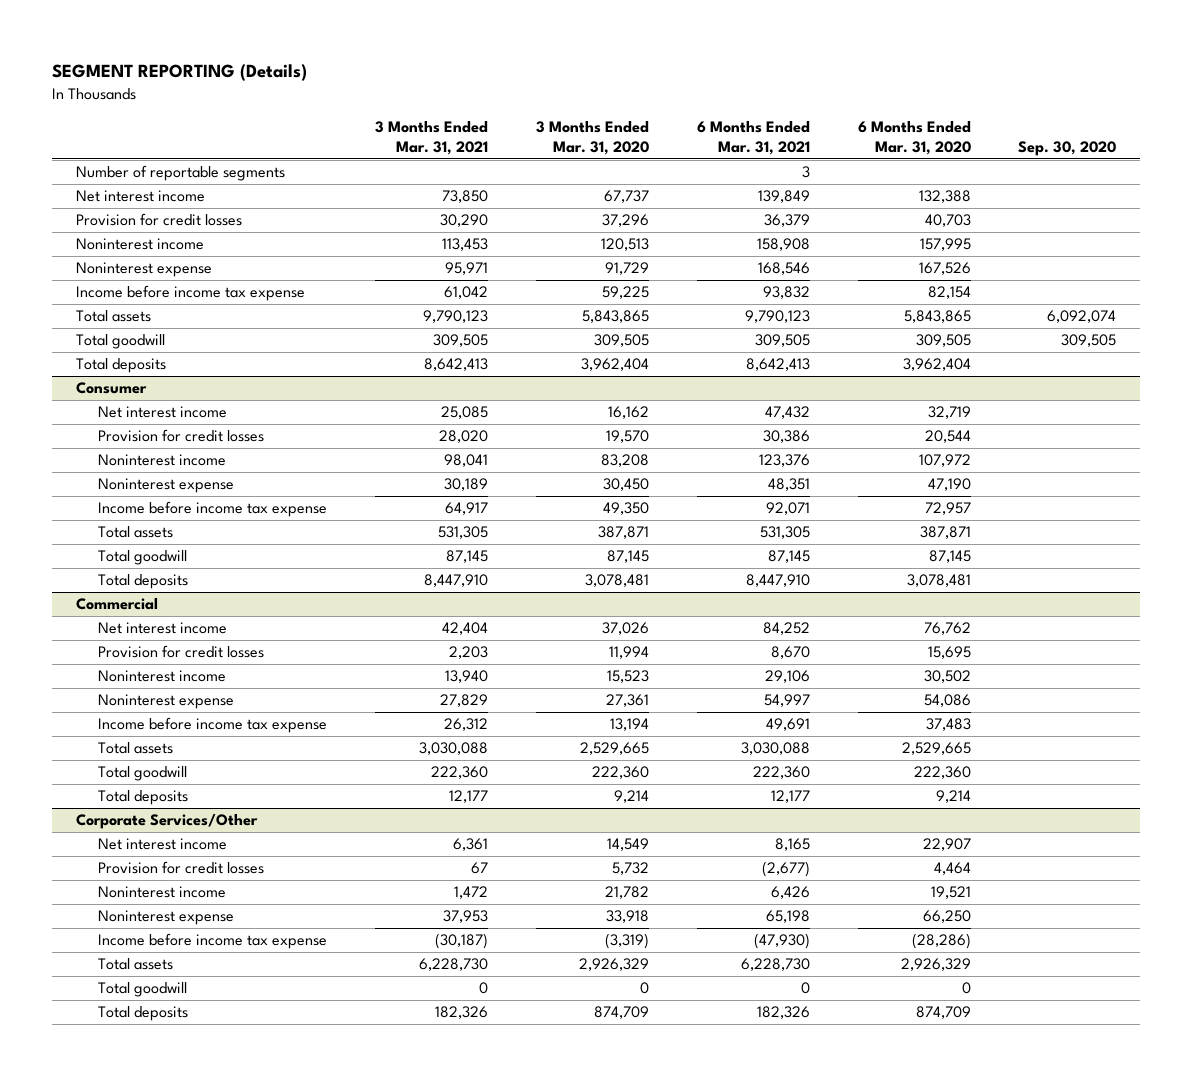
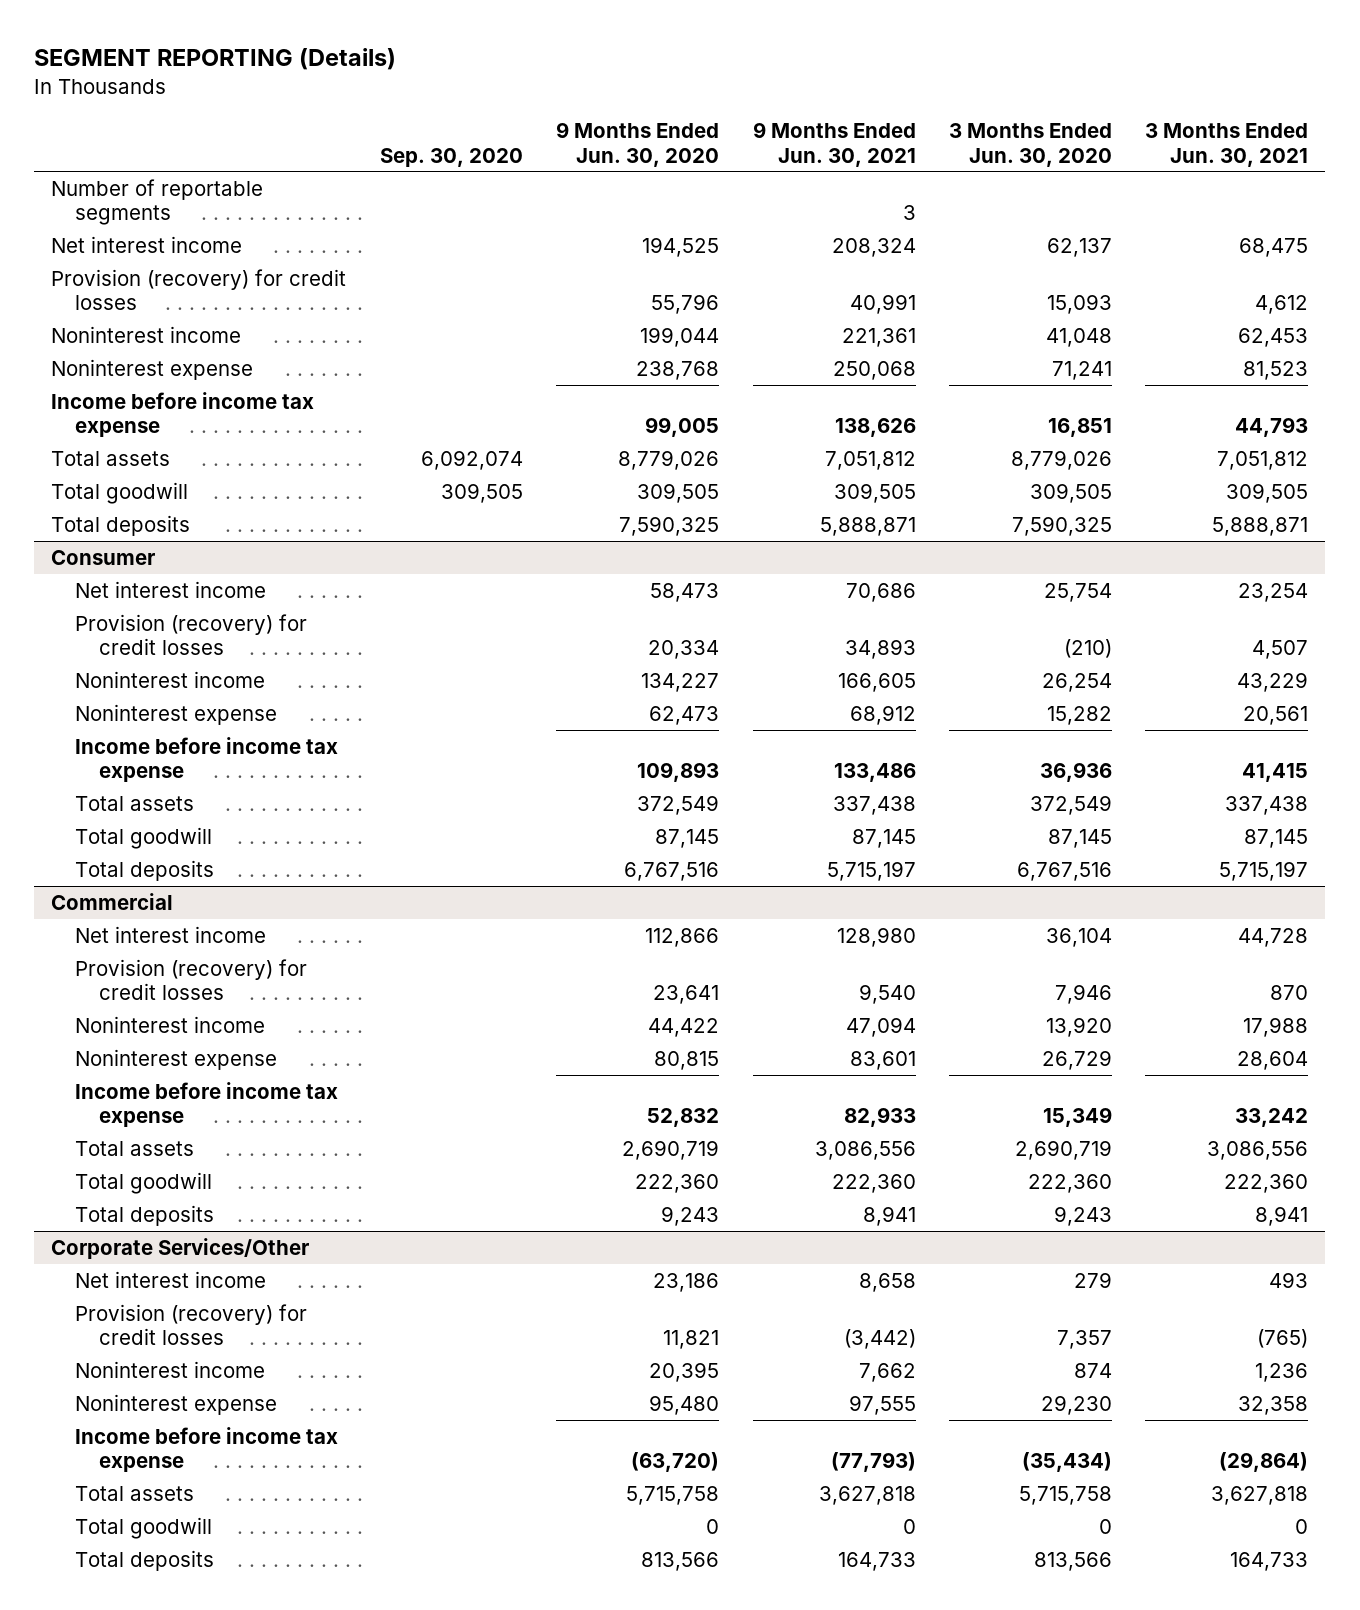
[375,121,489,155] 3 Months Ended Mar. 31, 2021 -> none
[536,121,650,155] 3 Months Ended Mar. 31, 2020 -> none
[696,121,810,155] 6 Months Ended Mar. 31, 2021 -> none
[857,121,971,155] 6 Months Ended Mar. 31, 2020 -> none
none -> [556,122,720,167] 9 Months Ended Jun. 30, 2020
none -> [752,122,916,167] 9 Months Ended Jun. 30, 2021
none -> [948,123,1112,167] 3 Months Ended Jun. 30, 2020
none -> [1145,123,1309,167] 3 Months Ended Jun. 30, 2021
[76,213,243,227] Provision for credit losses -> [51,268,347,311] Provision (recovery) for credit losses
[98,429,265,443] Provision for credit losses -> [74,613,307,656] Provision (recovery) for credit losses
[98,645,265,659] Provision for credit losses -> [74,958,307,1001] Provision (recovery) for credit losses
[98,861,265,875] Provision for credit losses -> [74,1303,307,1346] Provision (recovery) for credit losses

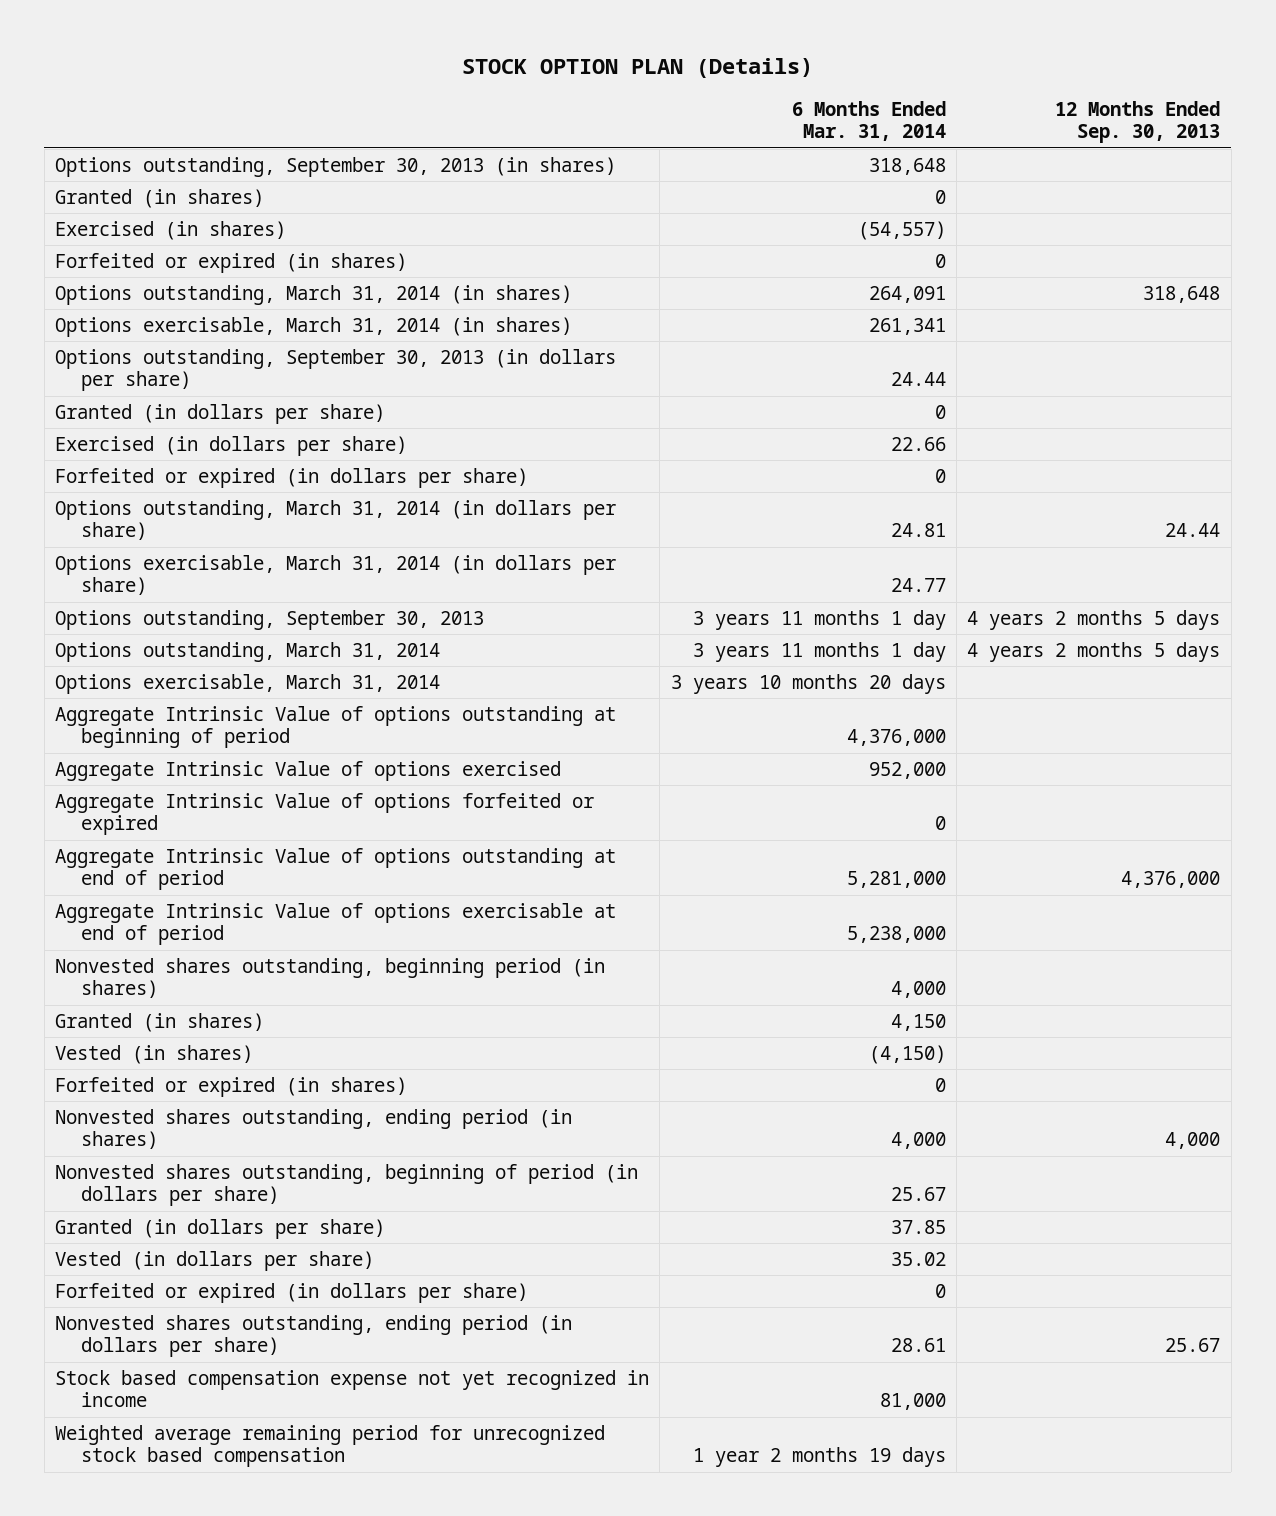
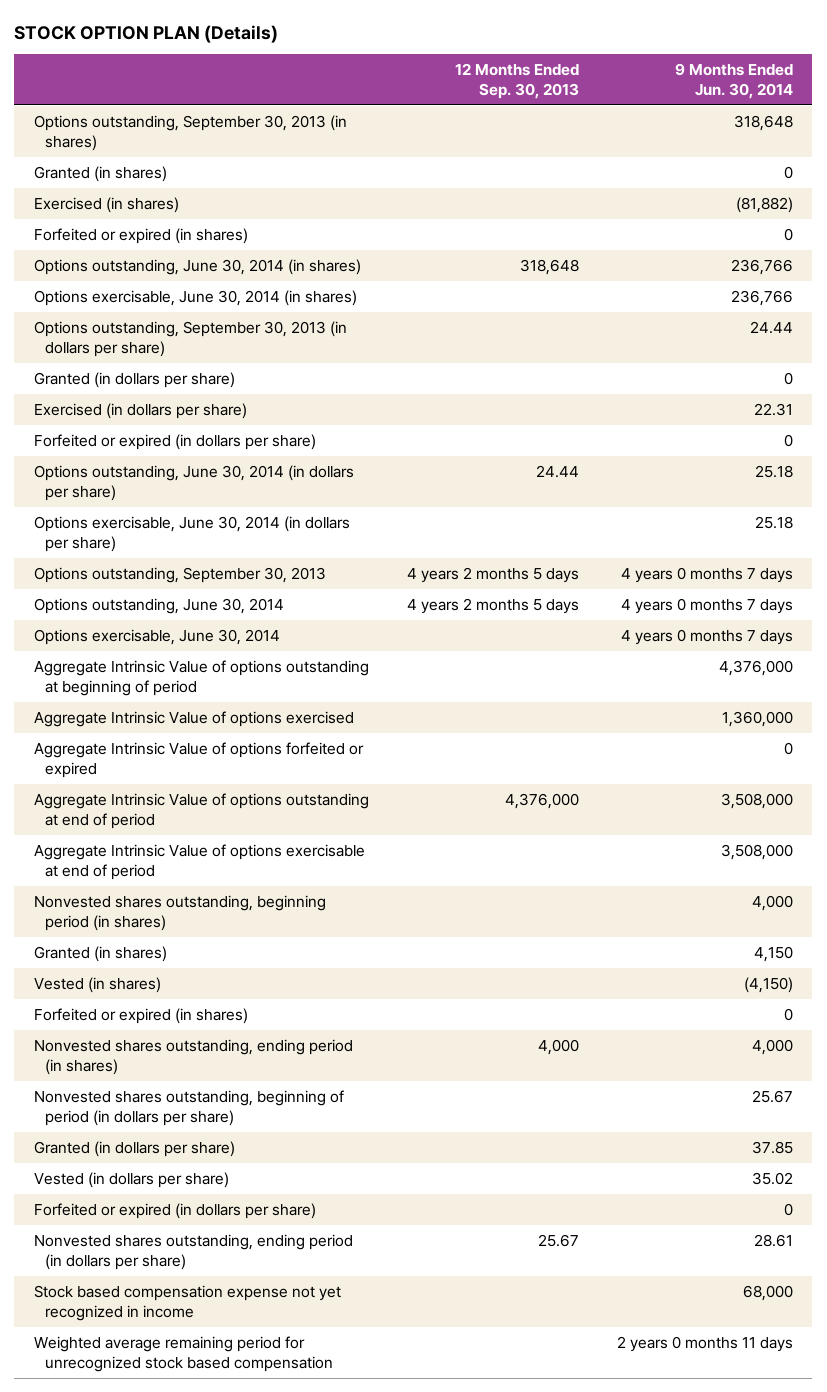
[791,100,946,142] 6 Months Ended Mar. 31, 2014 -> none
none -> [675,62,794,99] 9 Months Ended Jun. 30, 2014
[55,285,573,306] Options outstanding, March 31, 2014 (in shares) -> [33,258,361,275] Options outstanding, June 30, 2014 (in shares)
[55,317,573,338] Options exercisable, March 31, 2014 (in shares) -> [33,289,357,306] Options exercisable, June 30, 2014 (in shares)
[55,500,617,541] Options outstanding, March 31, 2014 (in dollars per share) -> [33,464,354,501] Options outstanding, June 30, 2014 (in dollars per share)
[55,555,617,596] Options exercisable, March 31, 2014 (in dollars per share) -> [33,515,350,552] Options exercisable, June 30, 2014 (in dollars per share)
[55,642,441,663] Options outstanding, March 31, 2014 -> [33,597,284,614] Options outstanding, June 30, 2014
[55,674,441,695] Options exercisable, March 31, 2014 -> [33,628,280,645] Options exercisable, June 30, 2014

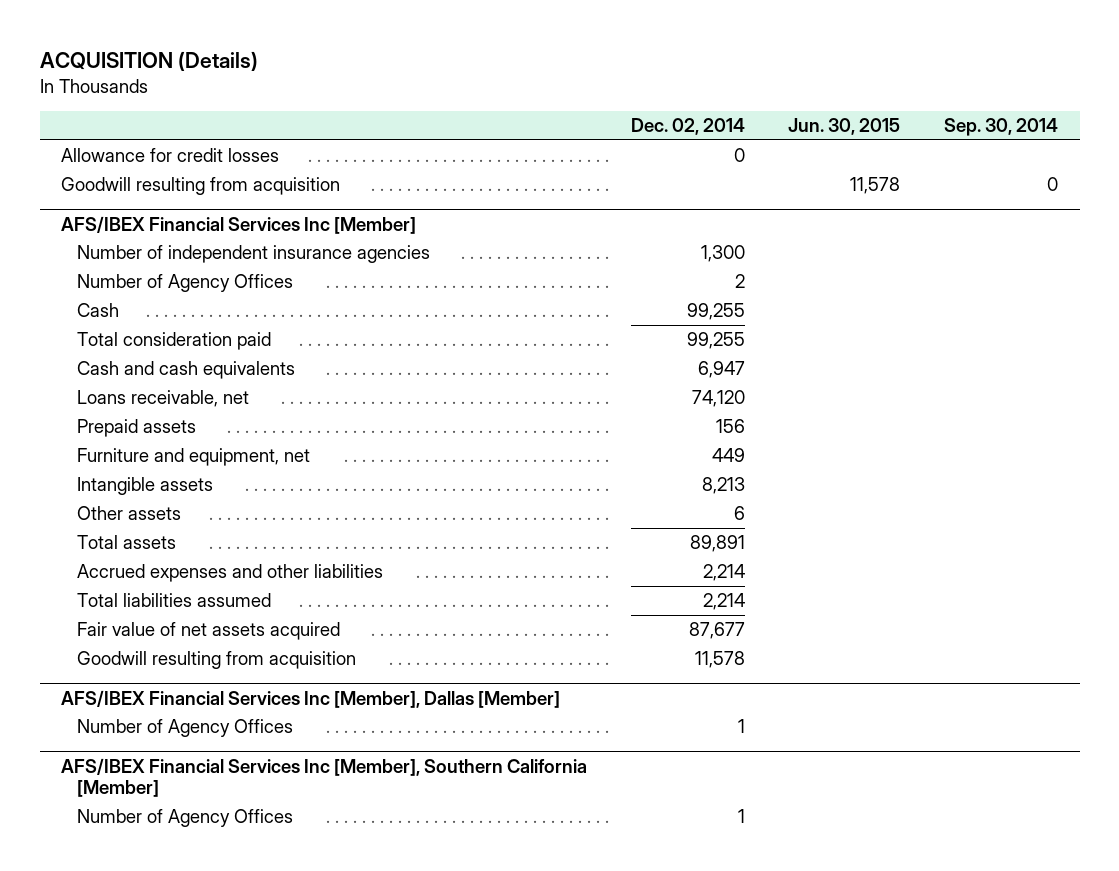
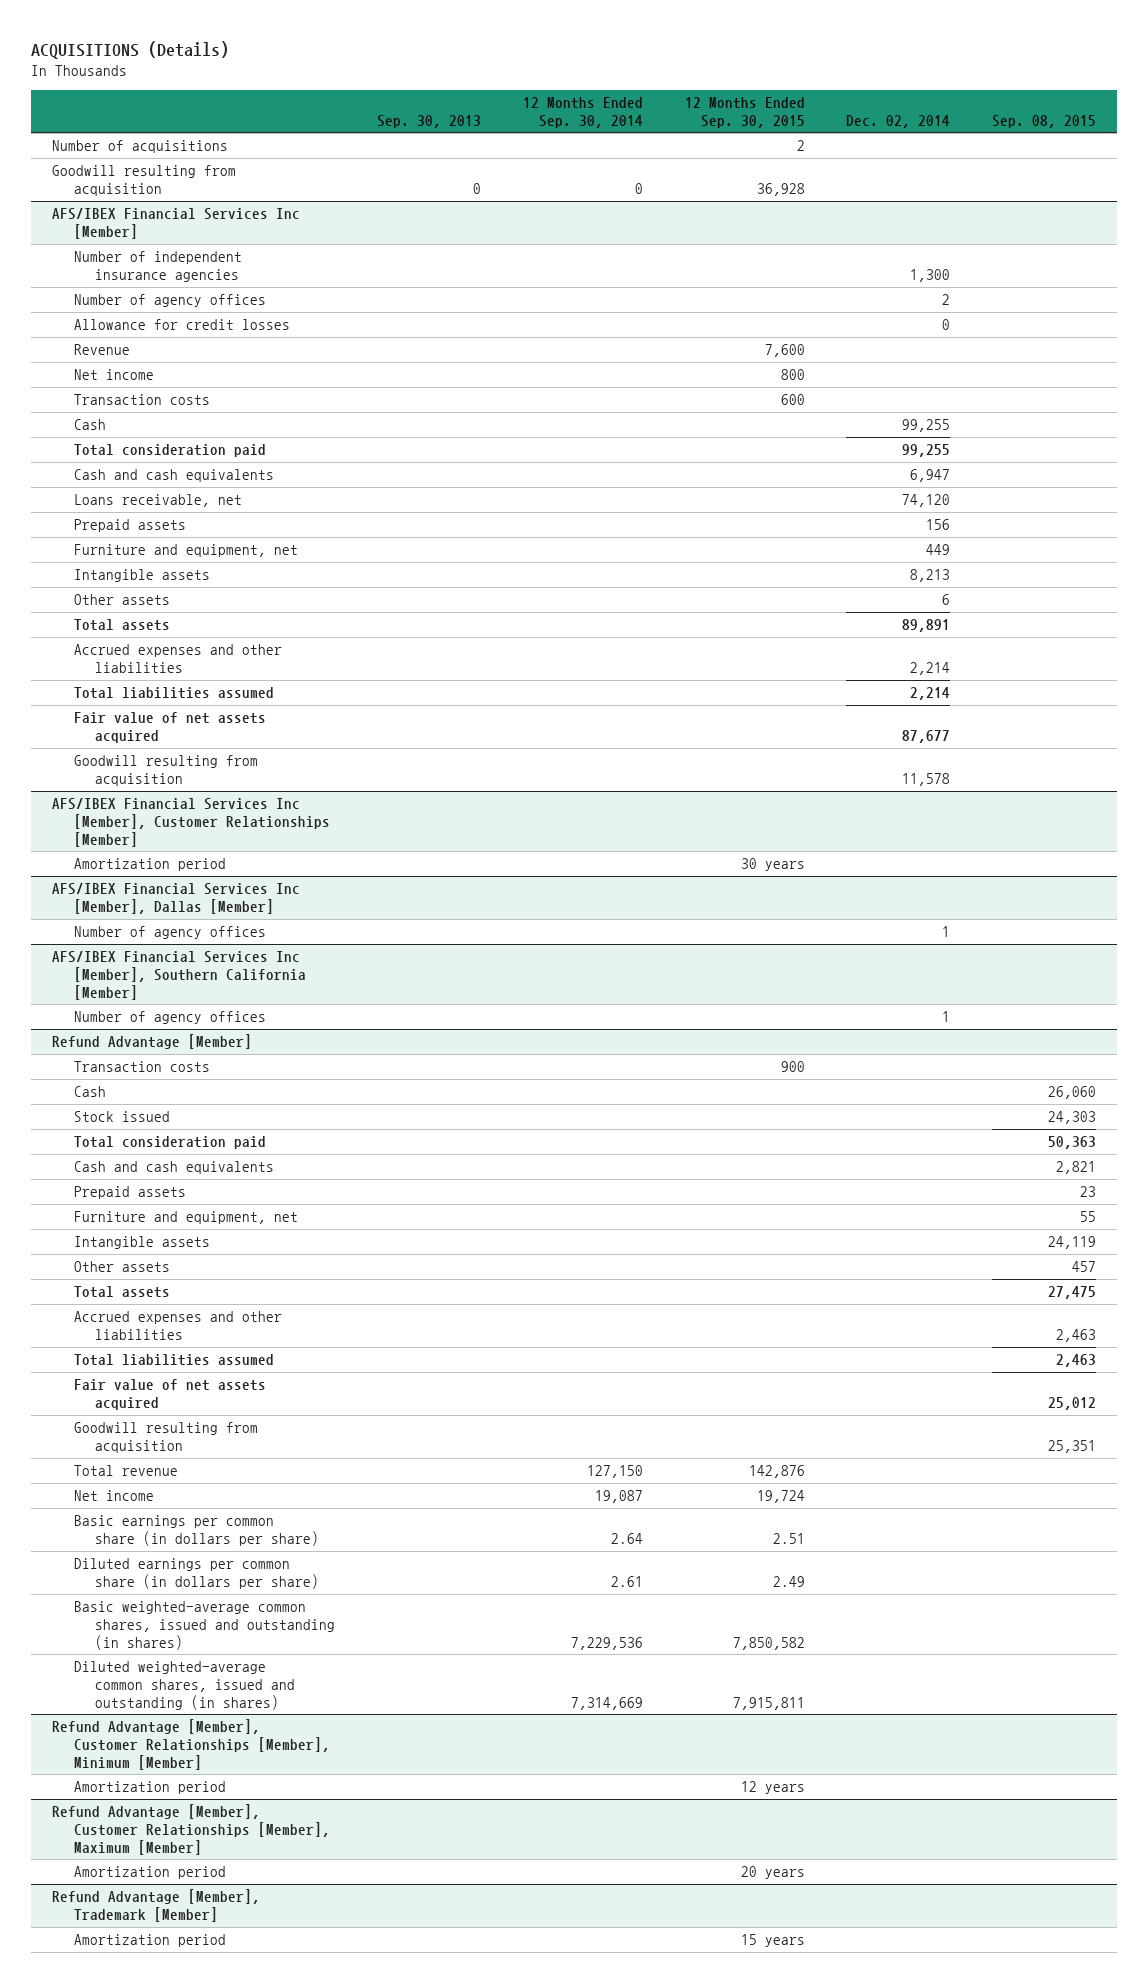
[39,50,258,71] ACQUISITION (Details) -> [31,40,230,59] ACQUISITIONS (Details)
[788,117,901,135] Jun. 30, 2015 -> none
[944,117,1059,136] Sep. 30, 2014 -> none
none -> [376,114,481,128] Sep. 30, 2013
none -> [522,96,643,128] 12 Months Ended Sep. 30, 2014
none -> [684,96,805,128] 12 Months Ended Sep. 30, 2015
none -> [992,114,1097,128] Sep. 08, 2015
[61,147,280,162] Allowance for credit losses -> none
none -> [52,140,229,154] Number of acquisitions
[76,273,293,292] Number of Agency Offices -> [73,294,266,308] Number of agency offices
none -> [73,319,290,331] Allowance for credit losses
none -> [73,344,130,356] Revenue
none -> [73,369,154,381] Net income
none -> [73,394,210,406] Transaction costs
none -> [52,798,330,847] AFS/IBEX Financial Services Inc [Member], Customer Relationships [Member]
none -> [73,858,226,872] Amortization period
[76,718,293,737] Number of Agency Offices -> [73,926,266,940] Number of agency offices
[76,808,293,827] Number of Agency Offices -> [73,1011,266,1025] Number of agency offices
none -> [52,1034,253,1050] Refund Advantage [Member]
none -> [73,1061,210,1073] Transaction costs
none -> [73,1086,106,1098] Cash
none -> [73,1111,170,1123] Stock issued
none -> [73,1136,266,1150] Total consideration paid
none -> [73,1161,274,1175] Cash and cash equivalents
none -> [73,1186,186,1200] Prepaid assets
none -> [73,1211,298,1225] Furniture and equipment, net
none -> [73,1236,210,1250] Intangible assets
none -> [73,1261,170,1273] Other assets
none -> [73,1286,170,1299] Total assets
none -> [73,1311,282,1341] Accrued expenses and other liabilities
none -> [73,1354,274,1367] Total liabilities assumed
none -> [73,1379,266,1411] Fair value of net assets acquired
none -> [73,1422,258,1454] Goodwill resulting from acquisition
none -> [73,1465,178,1477] Total revenue
none -> [73,1490,154,1502] Net income
none -> [73,1515,320,1547] Basic earnings per common share (in dollars per share)
none -> [73,1558,320,1590] Diluted earnings per common share (in dollars per share)
none -> [73,1601,336,1650] Basic weighted-average common shares, issued and outstanding (in shares)
none -> [73,1661,296,1710] Diluted weighted-average common shares, issued and outstanding (in shares)
none -> [52,1719,330,1770] Refund Advantage [Member], Customer Relationships [Member], Minimum [Member]
none -> [73,1781,226,1795] Amortization period
none -> [52,1804,330,1855] Refund Advantage [Member], Customer Relationships [Member], Maximum [Member]
none -> [73,1866,226,1880] Amortization period
none -> [52,1889,261,1923] Refund Advantage [Member], Trademark [Member]
none -> [73,1934,226,1948] Amortization period

